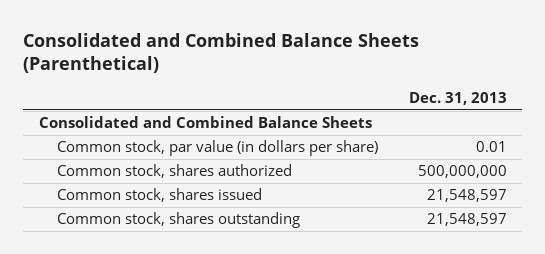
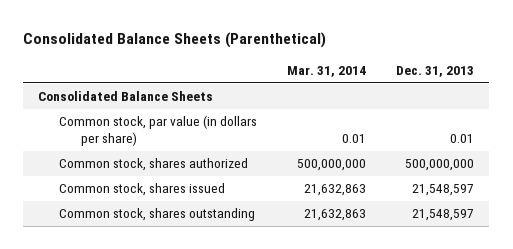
[23,32,420,74] Consolidated and Combined Balance Sheets (Parenthetical) -> [23,31,327,48] Consolidated Balance Sheets (Parenthetical)
none -> [287,65,367,77] Mar. 31, 2014
[38,116,372,129] Consolidated and Combined Balance Sheets -> [38,91,214,102] Consolidated Balance Sheets

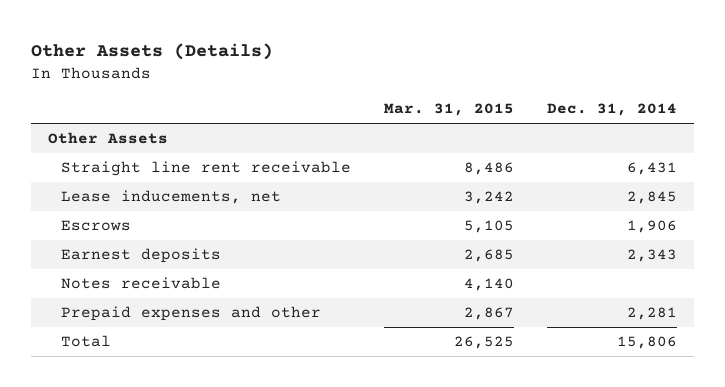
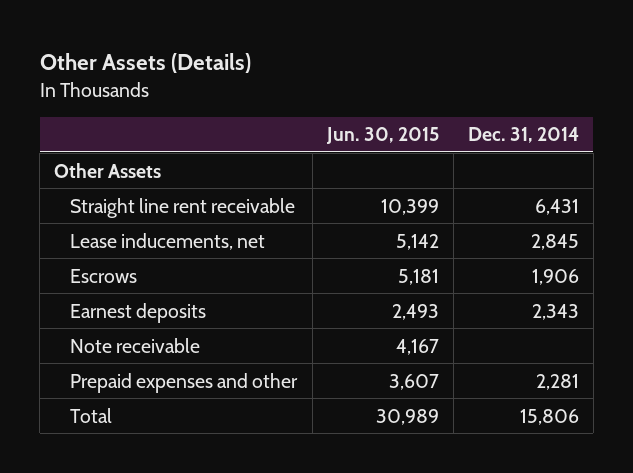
[383,103,514,117] Mar. 31, 2015 -> none
none -> [325,127,439,145] Jun. 30, 2015
[60,277,221,290] Notes receivable -> [70,337,201,353] Note receivable

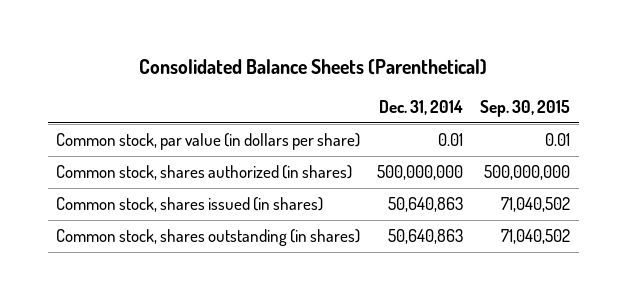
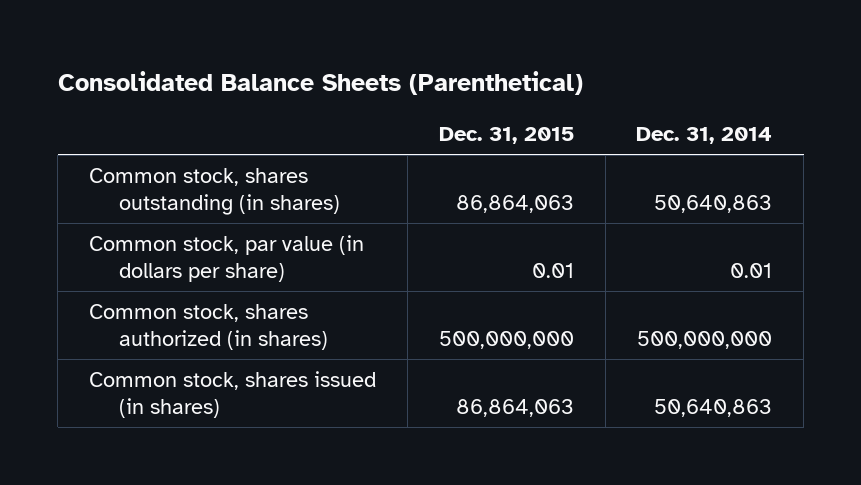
[480,100,571,118] Sep. 30, 2015 -> none
none -> [438,127,574,145] Dec. 31, 2015
[56,228,361,246] Common stock, shares outstanding (in shares) -> [89,168,340,215] Common stock, shares outstanding (in shares)

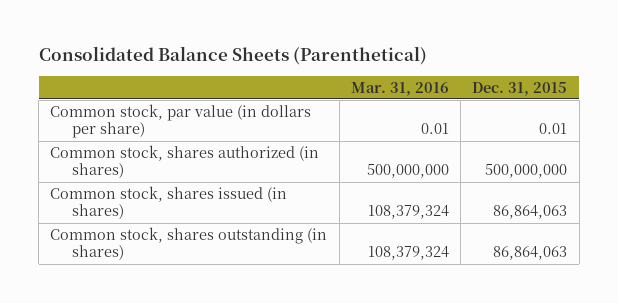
[636,127,773,145] Dec. 31, 2014 -> none
none -> [350,81,449,96] Mar. 31, 2016
[89,168,340,215] Common stock, shares outstanding (in shares) -> [50,226,328,261] Common stock, shares outstanding (in shares)

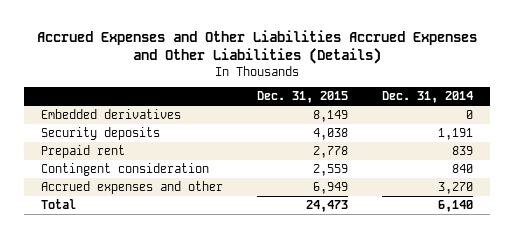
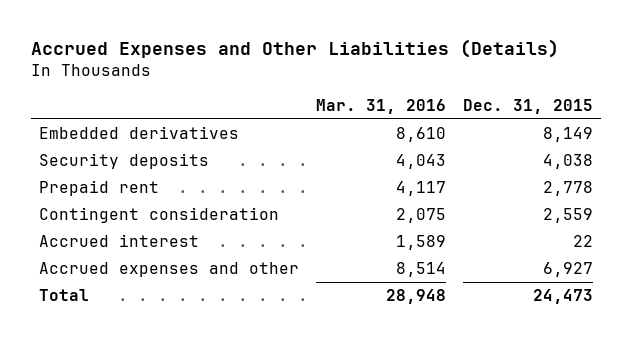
[36,29,477,64] Accrued Expenses and Other Liabilities Accrued Expenses and Other Liabilities (Details) -> [31,39,560,59] Accrued Expenses and Other Liabilities (Details)
[381,91,473,104] Dec. 31, 2014 -> none
none -> [316,98,447,114] Mar. 31, 2016
none -> [39,234,200,248] Accrued interest
[312,181,348,194] 6,949 -> [542,262,593,278] 6,927

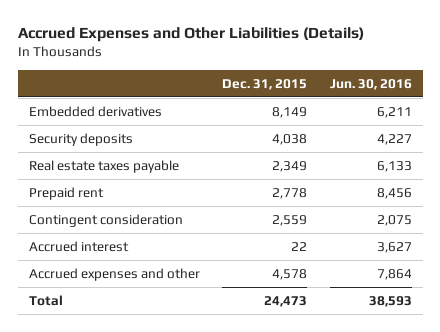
[316,98,447,114] Mar. 31, 2016 -> none
none -> [329,78,412,90] Jun. 30, 2016
none -> [28,160,179,174] Real estate taxes payable
[542,262,593,278] 6,927 -> [272,269,308,281] 4,578

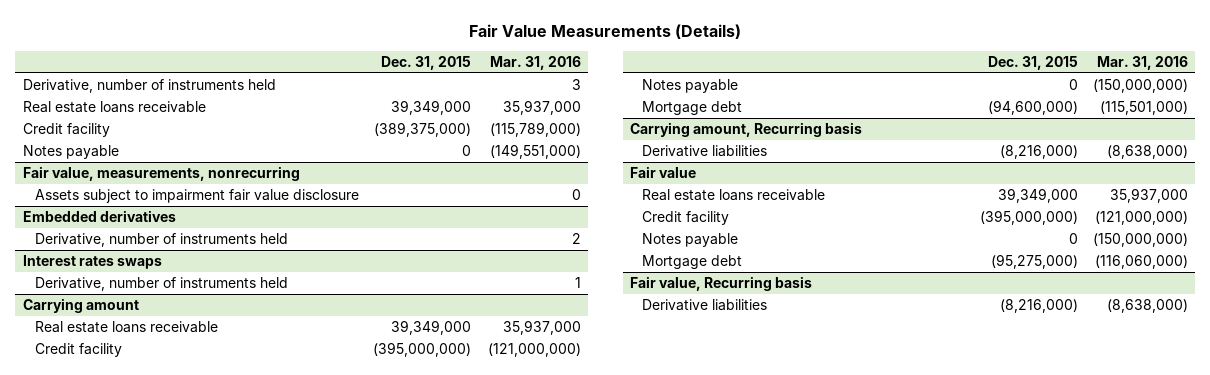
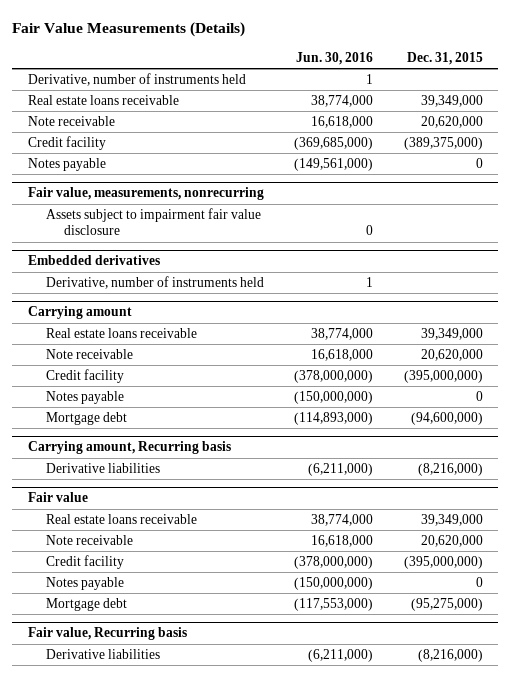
[489,55,581,70] Mar. 31, 2016 -> none
none -> [296,51,374,65] Jun. 30, 2016
none -> [27,116,115,127] Note receivable
[22,254,162,269] Interest rates swaps -> none
[34,276,288,291] Derivative, number of instruments held -> none
none -> [45,349,133,360] Note receivable
none -> [45,535,133,546] Note receivable

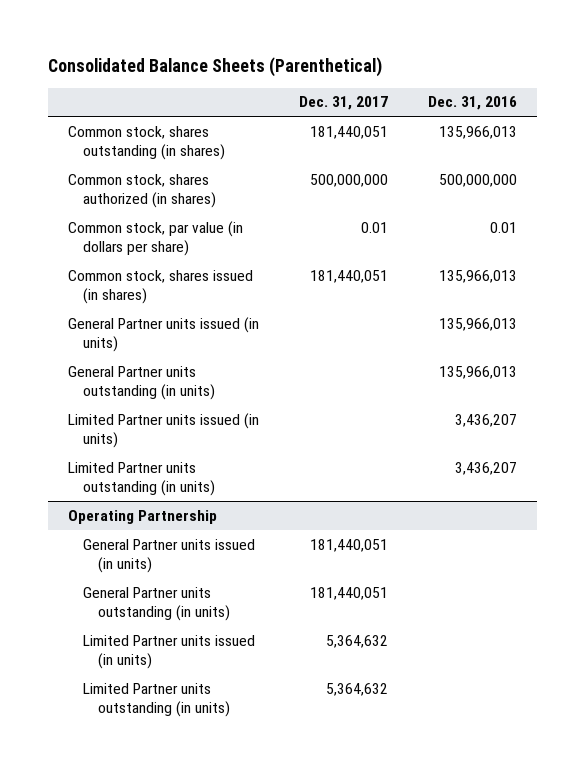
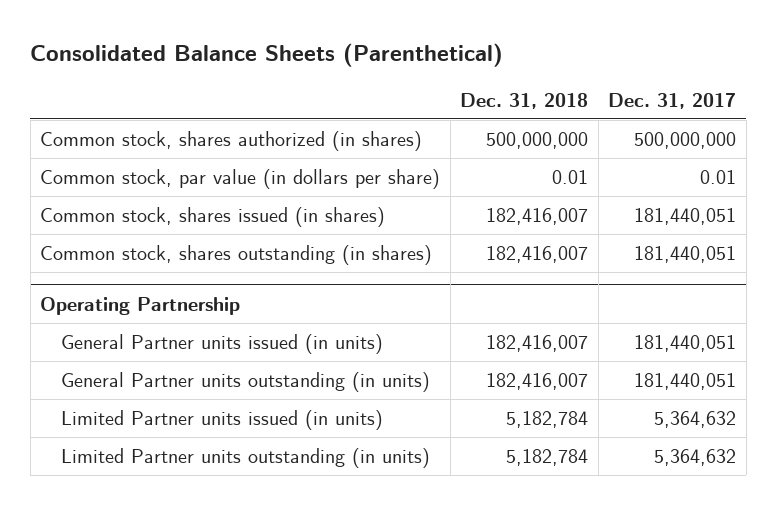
[427,96,517,111] Dec. 31, 2016 -> none
none -> [460,92,589,109] Dec. 31, 2018
[68,316,260,353] General Partner units issued (in units) -> none
[68,365,216,401] General Partner units outstanding (in units) -> none
[68,412,260,449] Limited Partner units issued (in units) -> none
[68,461,216,497] Limited Partner units outstanding (in units) -> none
[68,125,226,161] Common stock, shares outstanding (in shares) -> [40,244,433,265] Common stock, shares outstanding (in shares)

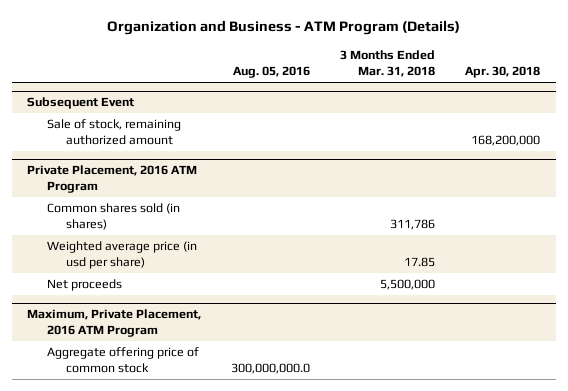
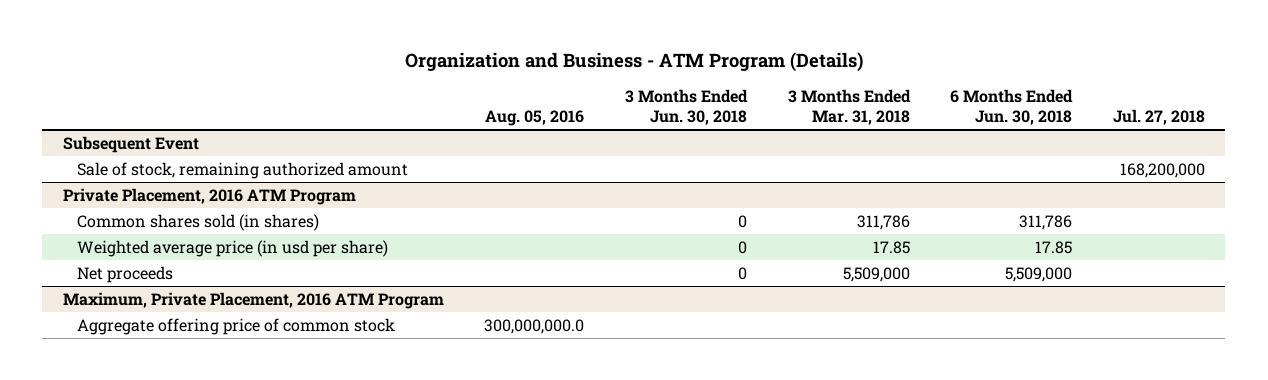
[465,66,541,79] Apr. 30, 2018 -> none
none -> [625,89,749,126] 3 Months Ended Jun. 30, 2018
none -> [950,89,1074,126] 6 Months Ended Jun. 30, 2018
none -> [1112,109,1205,126] Jul. 27, 2018
[380,279,436,291] 5,500,000 -> [842,266,910,282] 5,509,000

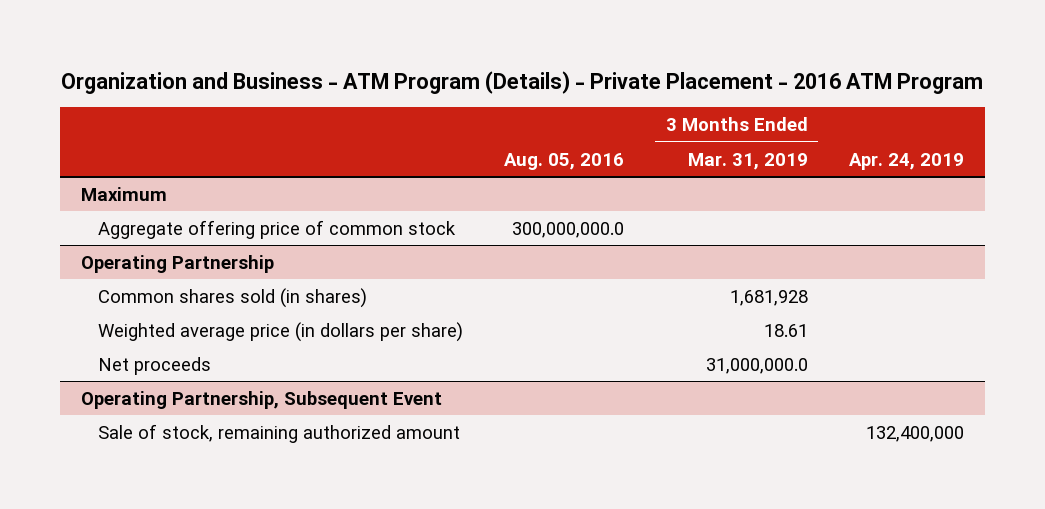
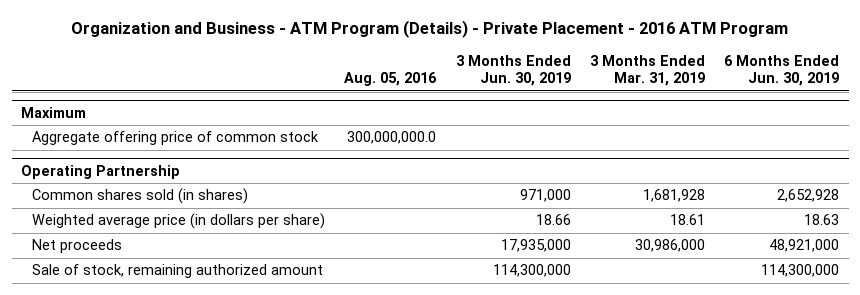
[849,152,965,170] Apr. 24, 2019 -> none
none -> [455,54,571,87] 3 Months Ended Jun. 30, 2019
none -> [724,54,840,87] 6 Months Ended Jun. 30, 2019
[80,390,442,409] Operating Partnership, Subsequent Event -> none
[705,357,808,374] 31,000,000.0 -> [634,239,705,253] 30,986,000

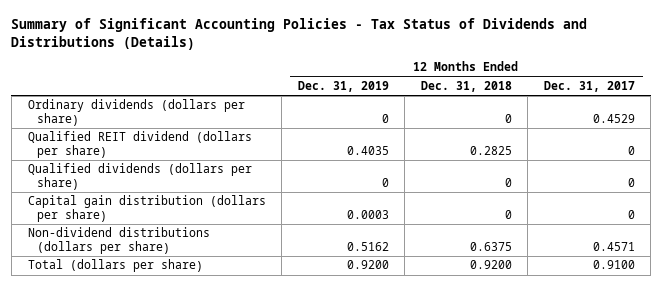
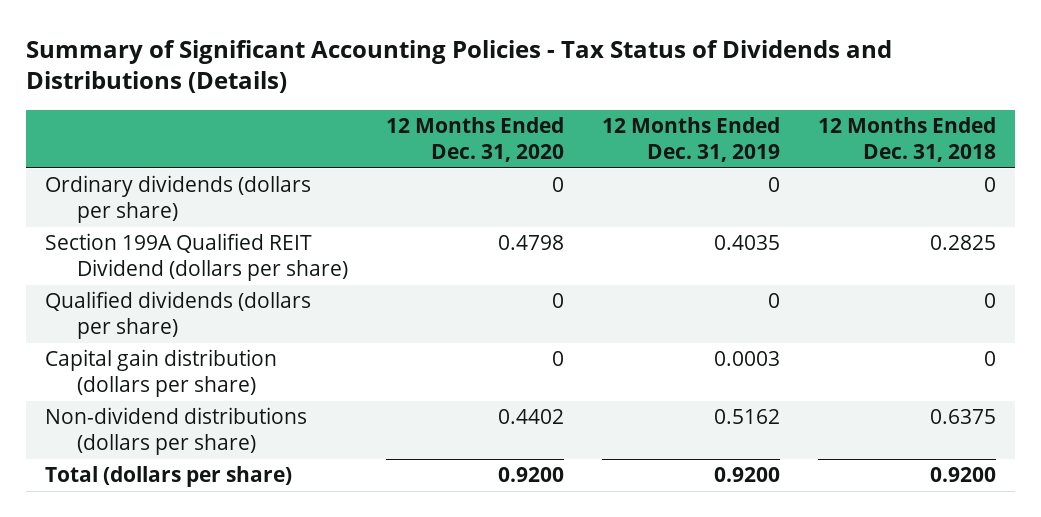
[543,80,635,92] Dec. 31, 2017 -> none
none -> [385,116,564,163] 12 Months Ended Dec. 31, 2020
[27,131,252,158] Qualified REIT dividend (dollars per share) -> [45,233,348,282] Section 199A Qualified REIT Dividend (dollars per share)

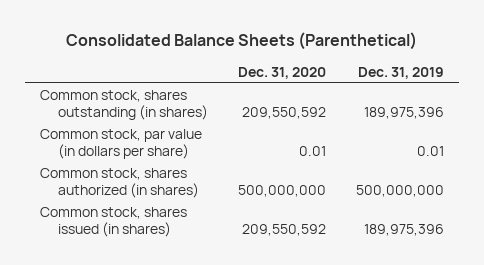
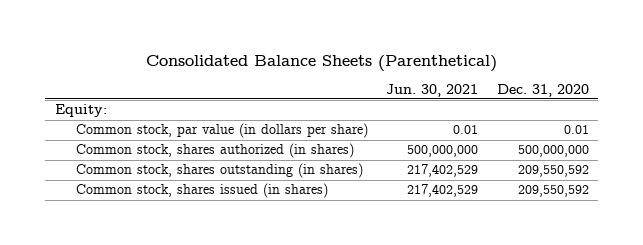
[357,66,444,79] Dec. 31, 2019 -> none
none -> [386,83,479,97] Jun. 30, 2021
none -> [54,104,107,118] Equity:
[39,90,208,121] Common stock, shares outstanding (in shares) -> [75,163,363,179] Common stock, shares outstanding (in shares)

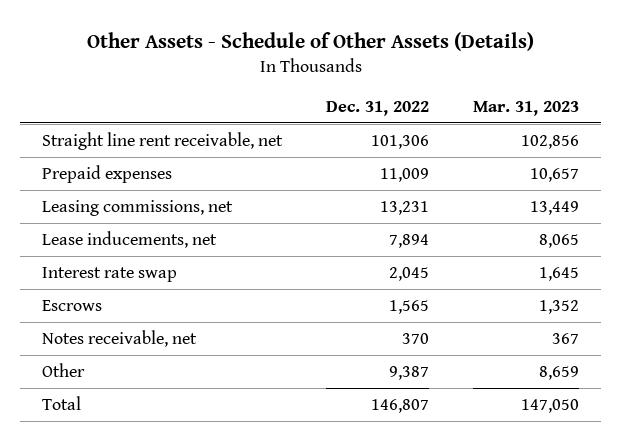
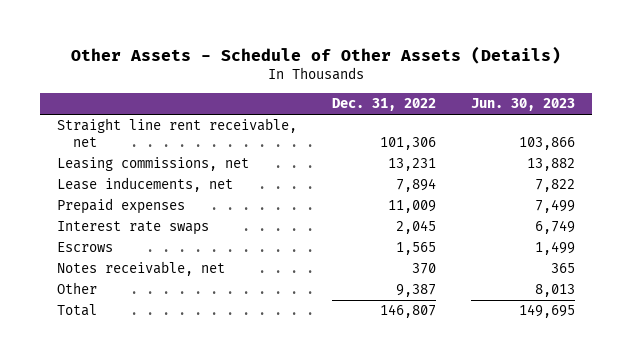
[473,100,580,116] Mar. 31, 2023 -> none
none -> [470,98,575,112] Jun. 30, 2023
[42,164,173,183] Prepaid expenses -> [57,198,186,215] Prepaid expenses
[42,266,178,282] Interest rate swap -> [57,221,210,236] Interest rate swaps

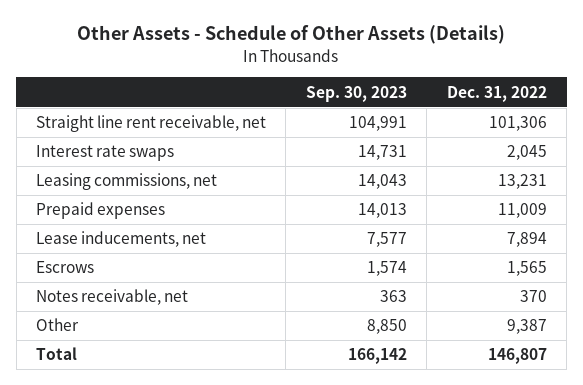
[470,98,575,112] Jun. 30, 2023 -> none
none -> [305,85,407,102] Sep. 30, 2023
[57,221,210,236] Interest rate swaps -> [35,145,174,162] Interest rate swaps
[57,177,234,193] Lease inducements, net -> [35,231,206,248] Lease inducements, net

